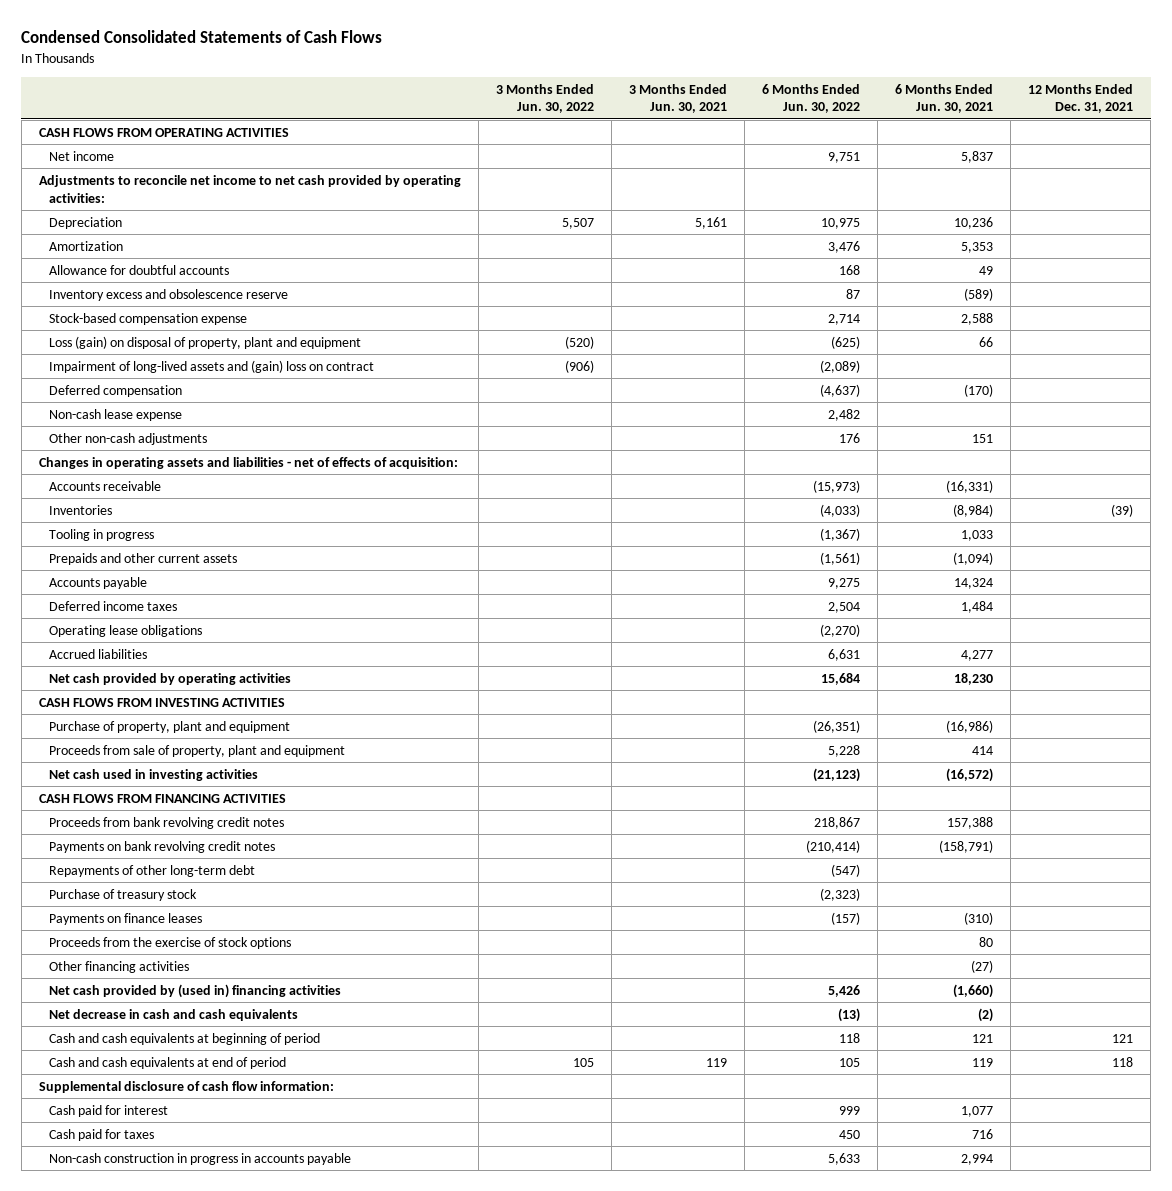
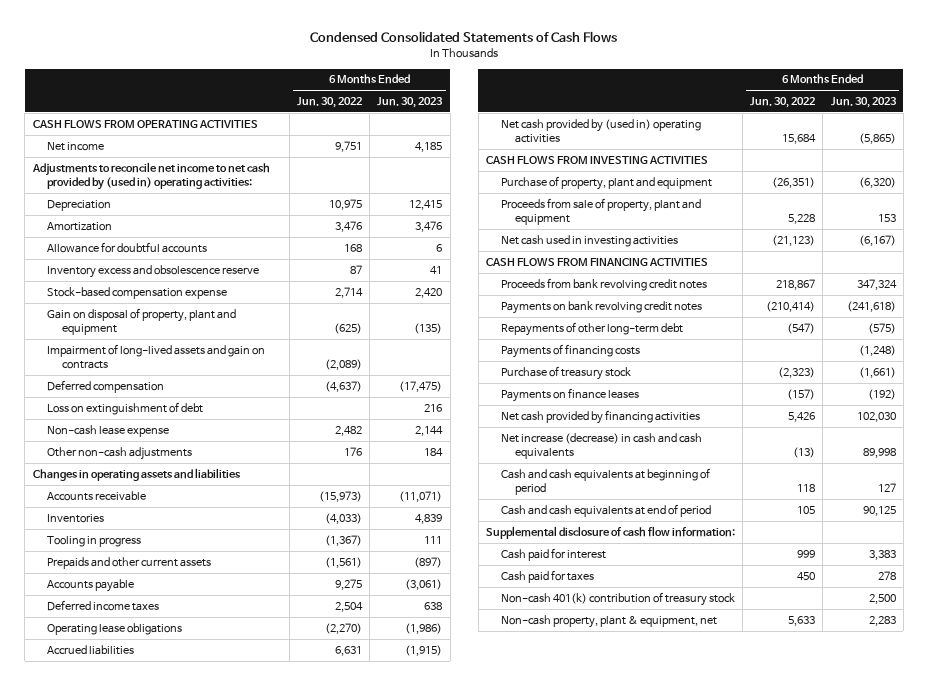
[495,83,594,114] 3 Months Ended Jun. 30, 2022 -> none
[629,83,728,114] 3 Months Ended Jun. 30, 2021 -> none
[895,83,994,114] 6 Months Ended Jun. 30, 2021 -> none
[1028,83,1134,114] 12 Months Ended Dec. 31, 2021 -> none
none -> [377,97,444,109] Jun. 30, 2023
[38,174,461,203] Adjustments to reconcile net income to net cash provided by operating activities: -> [31,161,270,191] Adjustments to reconcile net income to net cash provided by (used in) operating activities:
[49,335,362,349] Loss (gain) on disposal of property, plant and equipment -> [47,307,237,336] Gain on disposal of property, plant and equipment
[49,359,375,373] Impairment of long-lived assets and (gain) loss on contract -> [47,343,266,370] Impairment of long-lived assets and gain on contracts
none -> [47,401,204,415] Loss on extinguishment of debt
[38,456,458,469] Changes in operating assets and liabilities - net of effects of acquisition: -> [32,467,241,481] Changes in operating assets and liabilities
[49,672,292,685] Net cash provided by operating activities -> [500,118,701,144] Net cash provided by (used in) operating activities
none -> [500,343,640,358] Payments of financing costs
[49,936,292,949] Proceeds from the exercise of stock options -> none
[49,960,190,973] Other financing activities -> none
[49,983,342,998] Net cash provided by (used in) financing activities -> [500,409,700,424] Net cash provided by financing activities
[49,1008,299,1021] Net decrease in cash and cash equivalents -> [500,432,702,460] Net increase (decrease) in cash and cash equivalents
none -> [500,591,735,606] Non-cash 401(k) contribution of treasury stock
[49,1152,352,1165] Non-cash construction in progress in accounts payable -> [500,614,717,628] Non-cash property, plant & equipment, net

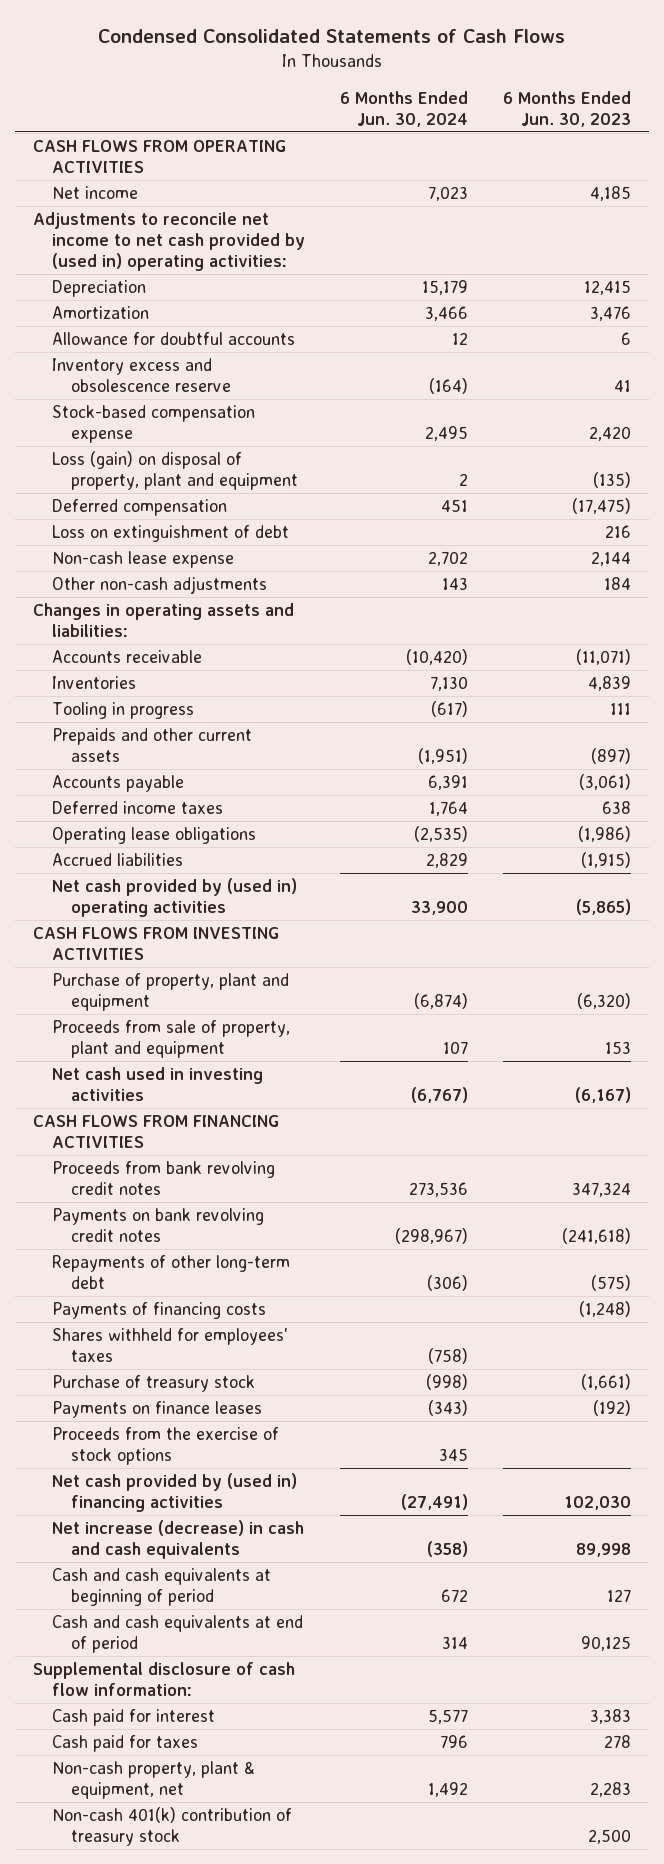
[297,97,363,109] Jun. 30, 2022 -> none
none -> [340,90,469,127] 6 Months Ended Jun. 30, 2024
[47,343,266,370] Impairment of long-lived assets and gain on contracts -> none
[47,307,237,336] Gain on disposal of property, plant and equipment -> [51,451,298,490] Loss (gain) on disposal of property, plant and equipment
[32,467,241,481] Changes in operating assets and liabilities -> [33,603,295,637] Changes in operating assets and liabilities:
none -> [51,1328,288,1362] Shares withheld for employees' taxes
none -> [51,1427,279,1465] Proceeds from the exercise of stock options
[500,409,700,424] Net cash provided by financing activities -> [51,1473,297,1512] Net cash provided by (used in) financing activities
[500,591,735,606] Non-cash 401(k) contribution of treasury stock -> [51,1807,292,1846] Non-cash 401(k) contribution of treasury stock

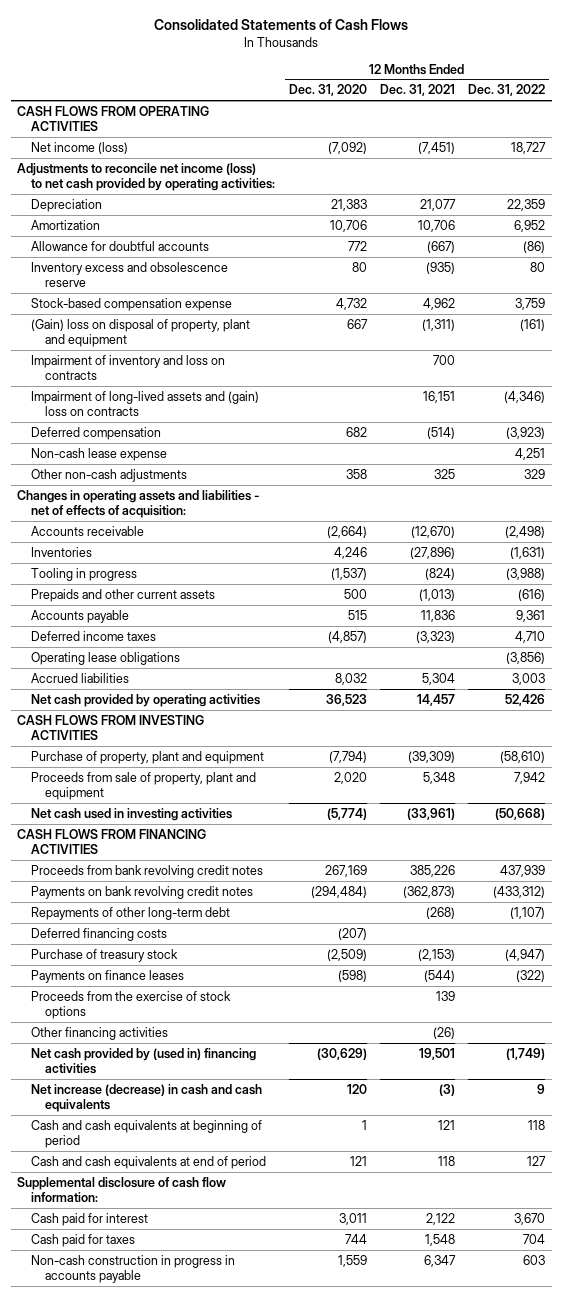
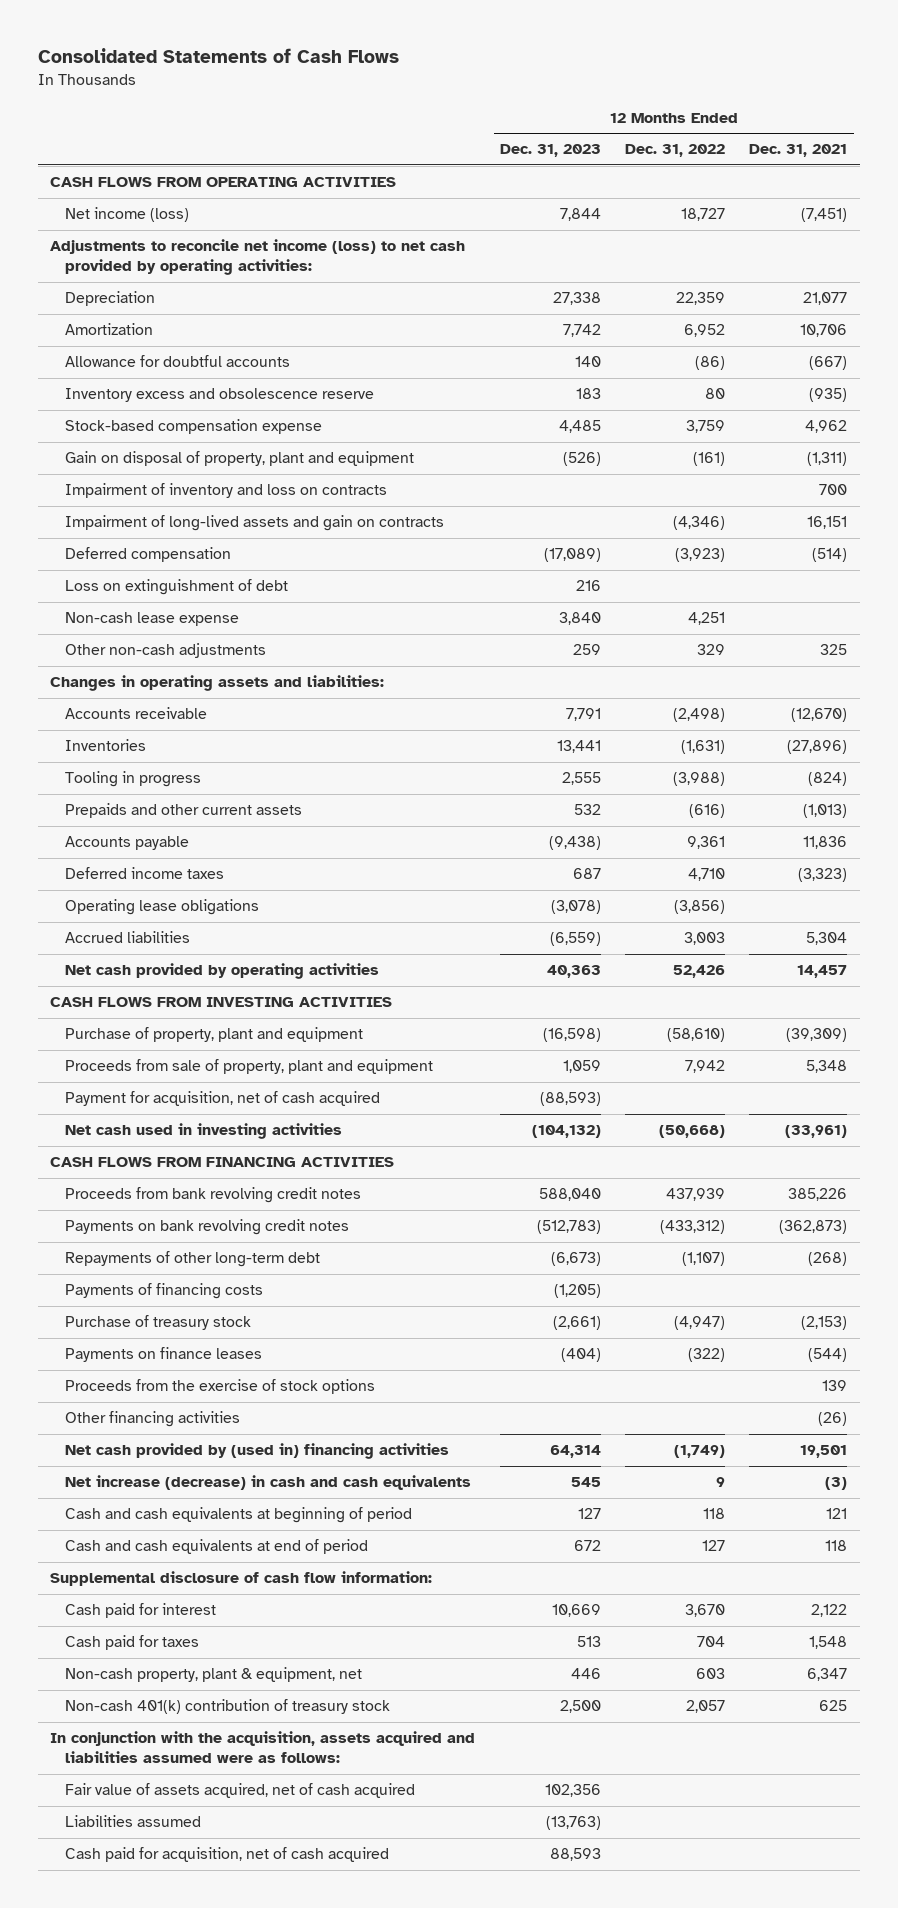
[288,84,367,97] Dec. 31, 2020 -> none
none -> [499,144,601,158] Dec. 31, 2023
[31,318,251,348] (Gain) loss on disposal of property, plant and equipment -> [65,451,415,467] Gain on disposal of property, plant and equipment
[31,390,260,417] Impairment of long-lived assets and (gain) loss on contracts -> [65,515,445,532] Impairment of long-lived assets and gain on contracts
none -> [65,579,289,596] Loss on extinguishment of debt
[17,489,261,519] Changes in operating assets and liabilities - net of effects of acquisition: -> [50,675,385,692] Changes in operating assets and liabilities:
none -> [65,1091,381,1107] Payment for acquisition, net of cash acquired
[31,927,168,941] Deferred financing costs -> [65,1283,264,1300] Payments of financing costs
[31,1254,236,1284] Non-cash construction in progress in accounts payable -> [65,1667,363,1683] Non-cash property, plant & equipment, net
none -> [65,1699,391,1715] Non-cash 401(k) contribution of treasury stock
none -> [50,1731,476,1764] In conjunction with the acquisition, assets acquired and liabilities assumed were as follows:
none -> [65,1783,416,1799] Fair value of assets acquired, net of cash acquired
none -> [65,1815,202,1828] Liabilities assumed
none -> [65,1847,390,1863] Cash paid for acquisition, net of cash acquired

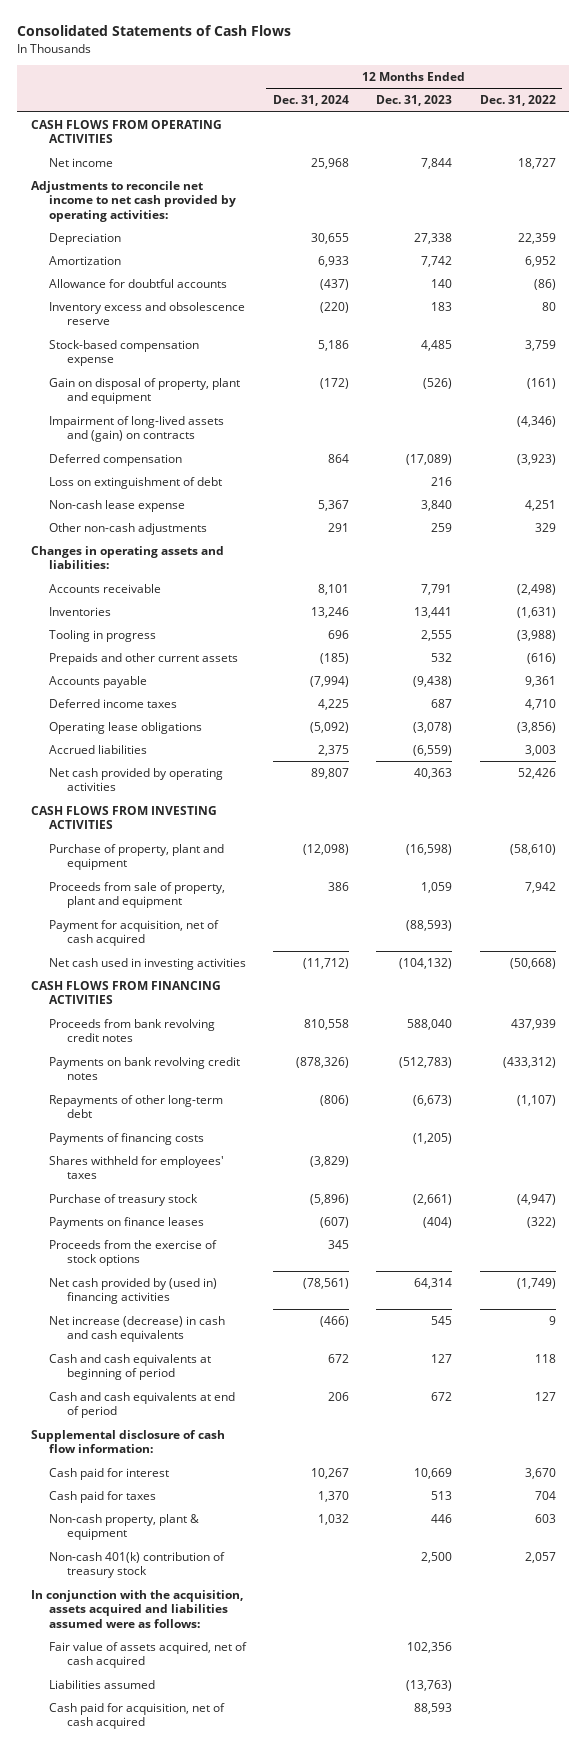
[749,144,848,158] Dec. 31, 2021 -> none
none -> [273,95,350,107] Dec. 31, 2024
[65,207,190,223] Net income (loss) -> [48,158,113,168] Net income
[50,239,466,276] Adjustments to reconcile net income (loss) to net cash provided by operating activities: -> [30,181,236,222] Adjustments to reconcile net income to net cash provided by operating activities:
[65,483,388,499] Impairment of inventory and loss on contracts -> none
[65,515,445,532] Impairment of long-lived assets and gain on contracts -> [48,416,224,443] Impairment of long-lived assets and (gain) on contracts
none -> [48,1156,224,1180] Shares withheld for employees' taxes
[65,1411,241,1428] Other financing activities -> none
[65,1667,363,1683] Non-cash property, plant & equipment, net -> [48,1514,199,1541] Non-cash property, plant & equipment

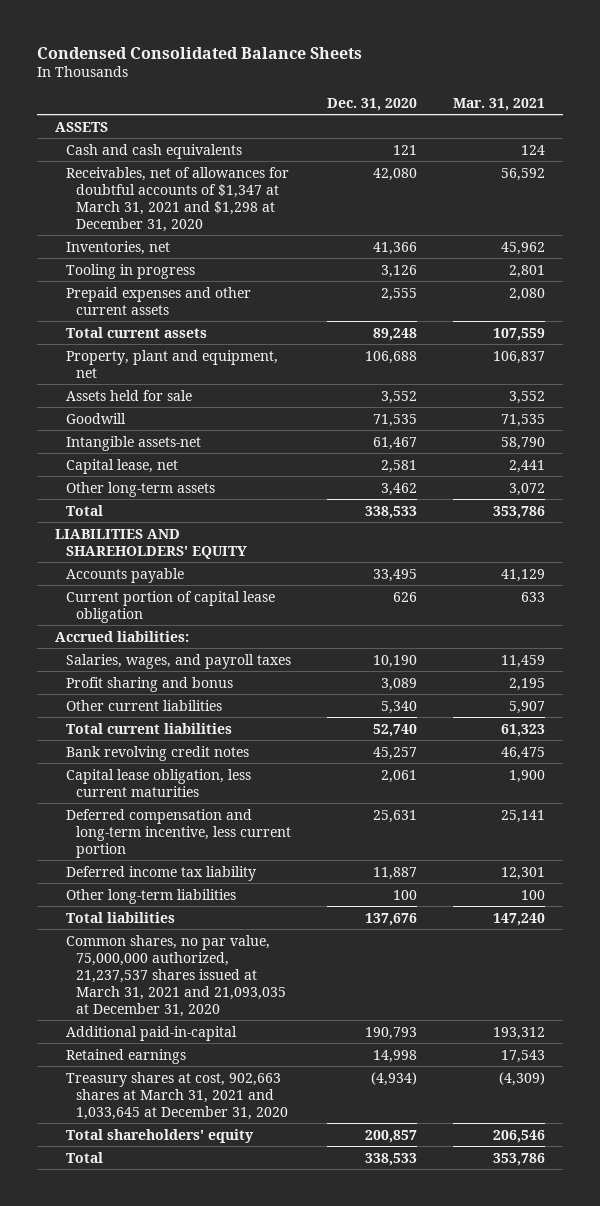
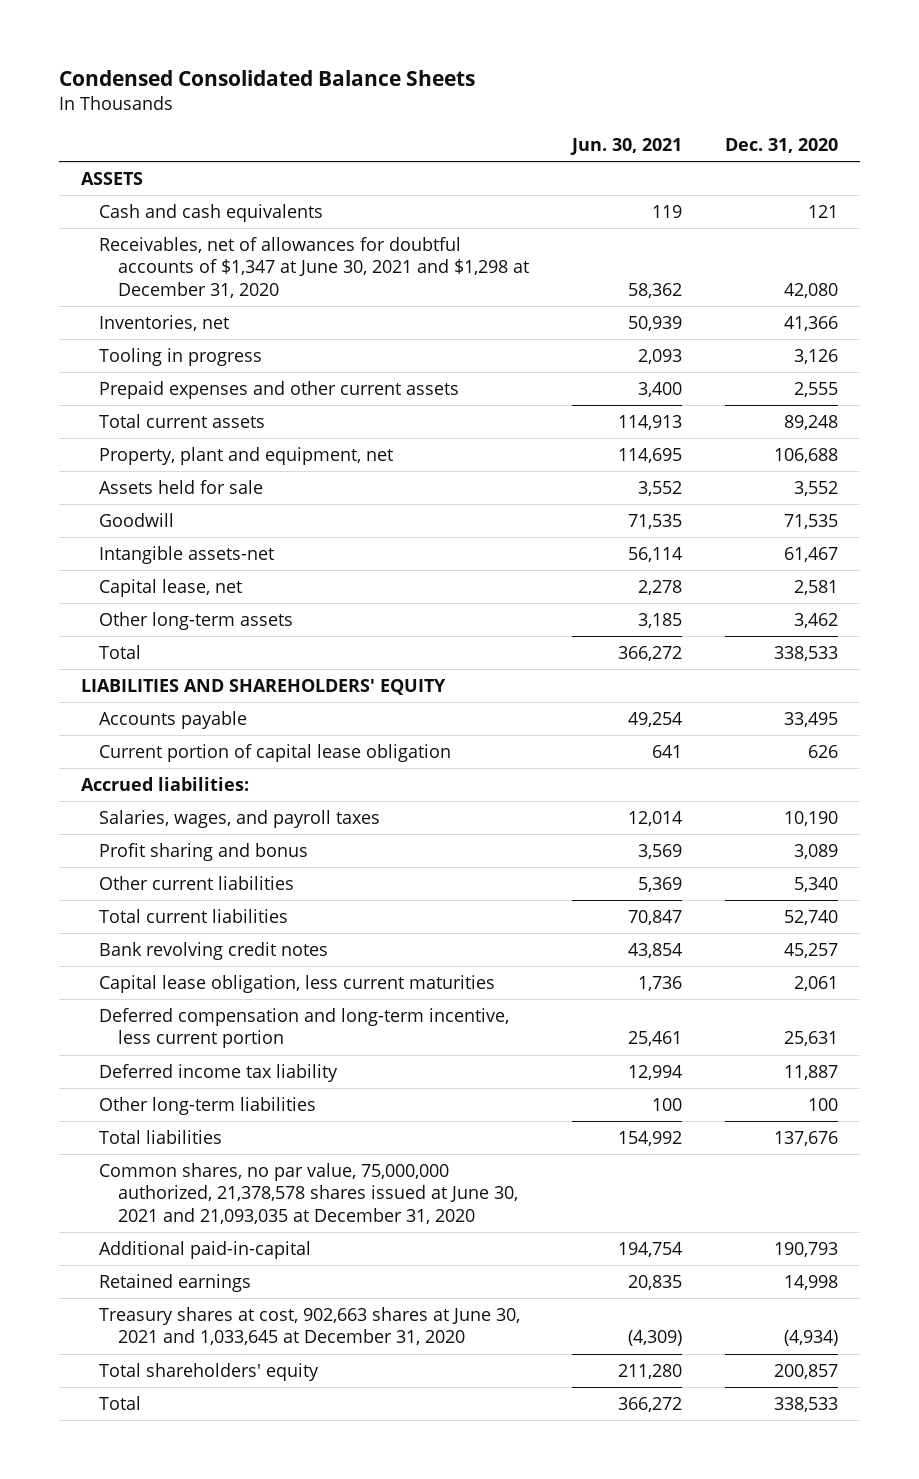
[452,97,545,111] Mar. 31, 2021 -> none
none -> [570,138,683,156] Jun. 30, 2021
[65,166,289,232] Receivables, net of allowances for doubtful accounts of $1,347 at March 31, 2021 and $1,298 at December 31, 2020 -> [99,236,529,298] Receivables, net of allowances for doubtful accounts of $1,347 at June 30, 2021 and $1,298 at December 31, 2020
[65,934,287,1017] Common shares, no par value, 75,000,000 authorized, 21,237,537 shares issued at March 31, 2021 and 21,093,035 at December 31, 2020 -> [99,1162,518,1224] Common shares, no par value, 75,000,000 authorized, 21,378,578 shares issued at June 30, 2021 and 21,093,035 at December 31, 2020
[65,1071,289,1120] Treasury shares at cost, 902,663 shares at March 31, 2021 and 1,033,645 at December 31, 2020 -> [99,1306,521,1346] Treasury shares at cost, 902,663 shares at June 30, 2021 and 1,033,645 at December 31, 2020

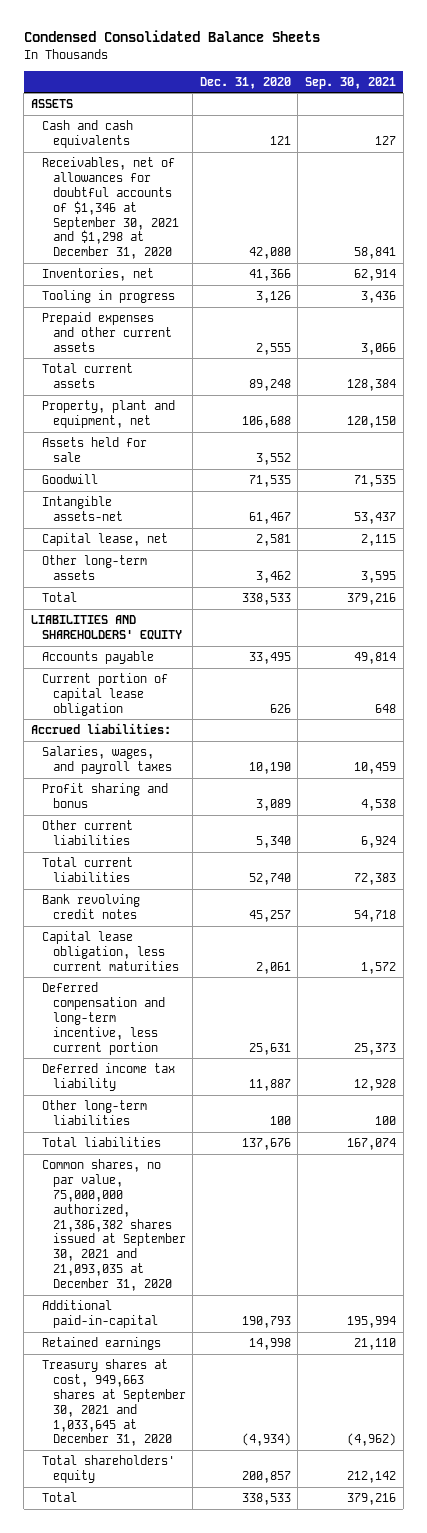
[570,138,683,156] Jun. 30, 2021 -> none
none -> [305,76,397,89] Sep. 30, 2021
[99,236,529,298] Receivables, net of allowances for doubtful accounts of $1,347 at June 30, 2021 and $1,298 at December 31, 2020 -> [41,157,179,260] Receivables, net of allowances for doubtful accounts of $1,346 at September 30, 2021 and $1,298 at December 31, 2020
[99,1162,518,1224] Common shares, no par value, 75,000,000 authorized, 21,378,578 shares issued at June 30, 2021 and 21,093,035 at December 31, 2020 -> [41,1159,186,1291] Common shares, no par value, 75,000,000 authorized, 21,386,382 shares issued at September 30, 2021 and 21,093,035 at December 31, 2020
[99,1306,521,1346] Treasury shares at cost, 902,663 shares at June 30, 2021 and 1,033,645 at December 31, 2020 -> [41,1359,186,1447] Treasury shares at cost, 949,663 shares at September 30, 2021 and 1,033,645 at December 31, 2020

